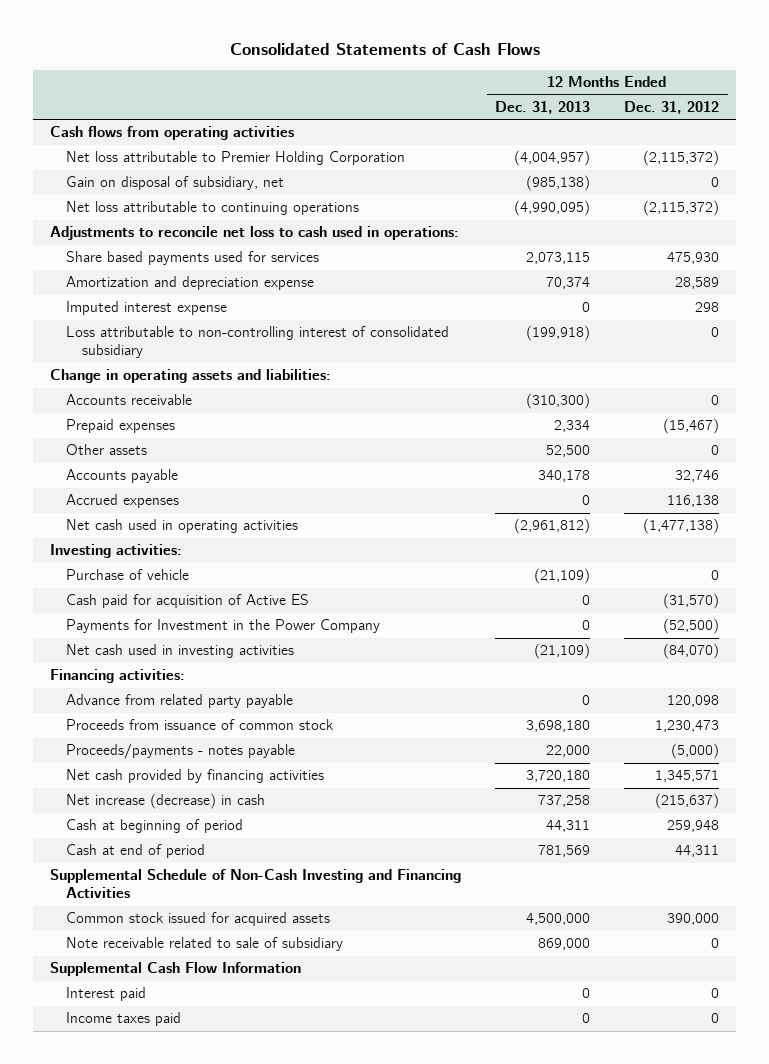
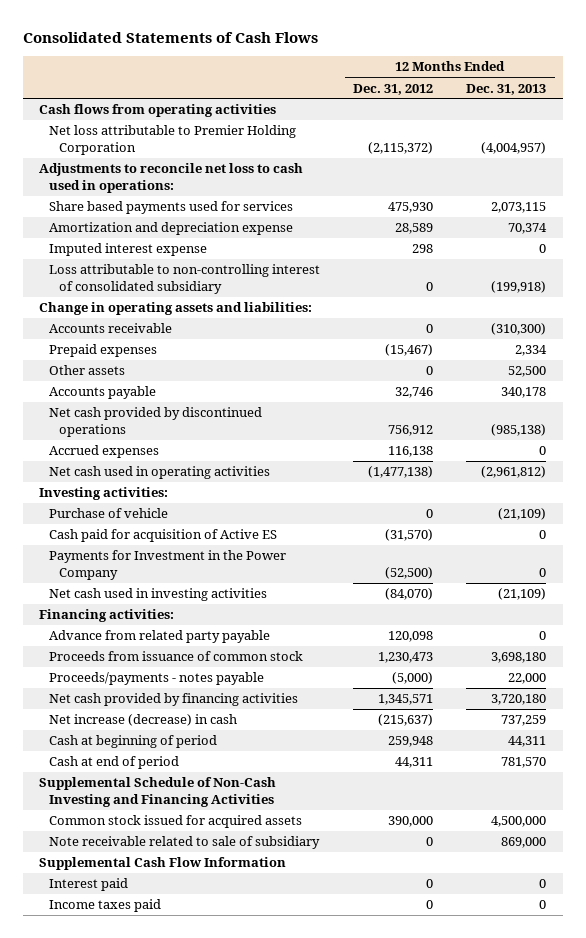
[65,176,284,191] Gain on disposal of subsidiary, net -> none
[65,201,359,216] Net loss attributable to continuing operations -> none
none -> [49,407,263,437] Net cash provided by discontinued operations
[538,795,591,808] 737,258 -> [501,715,547,727] 737,259
[538,845,591,858] 781,569 -> [501,757,547,769] 781,570

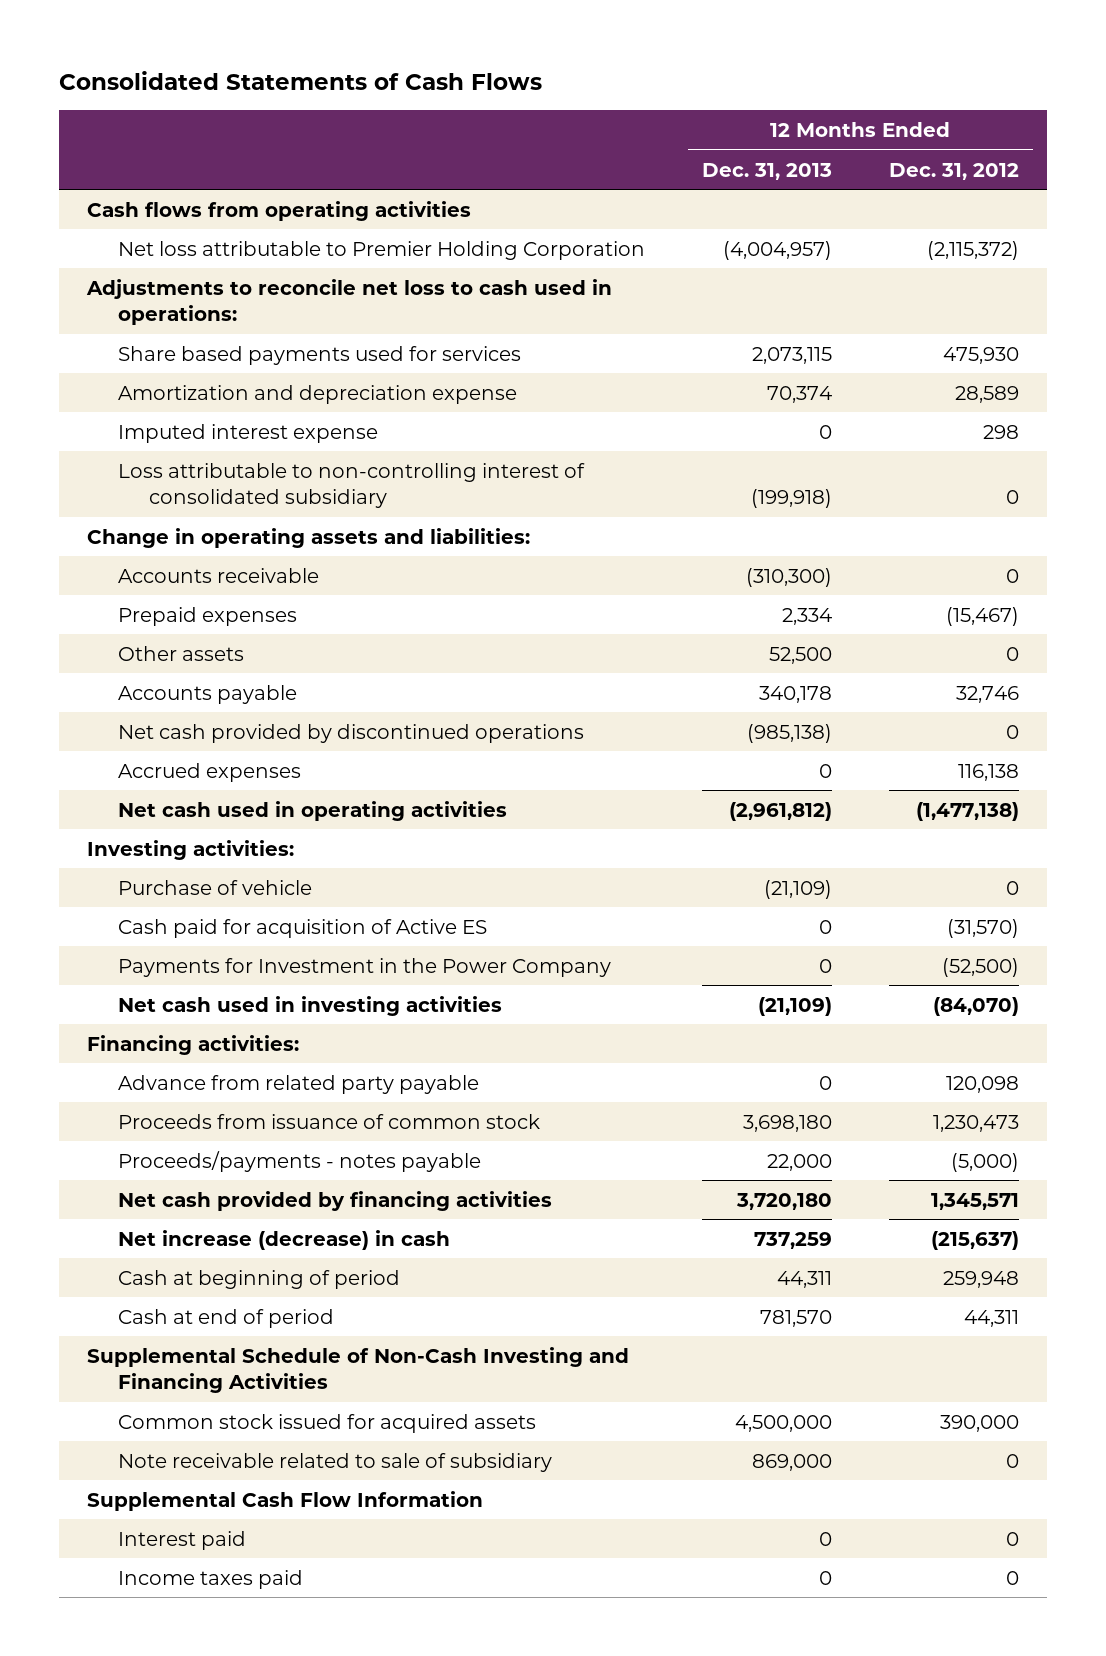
[388,424,434,436] 756,912 -> [1005,724,1019,739] 0

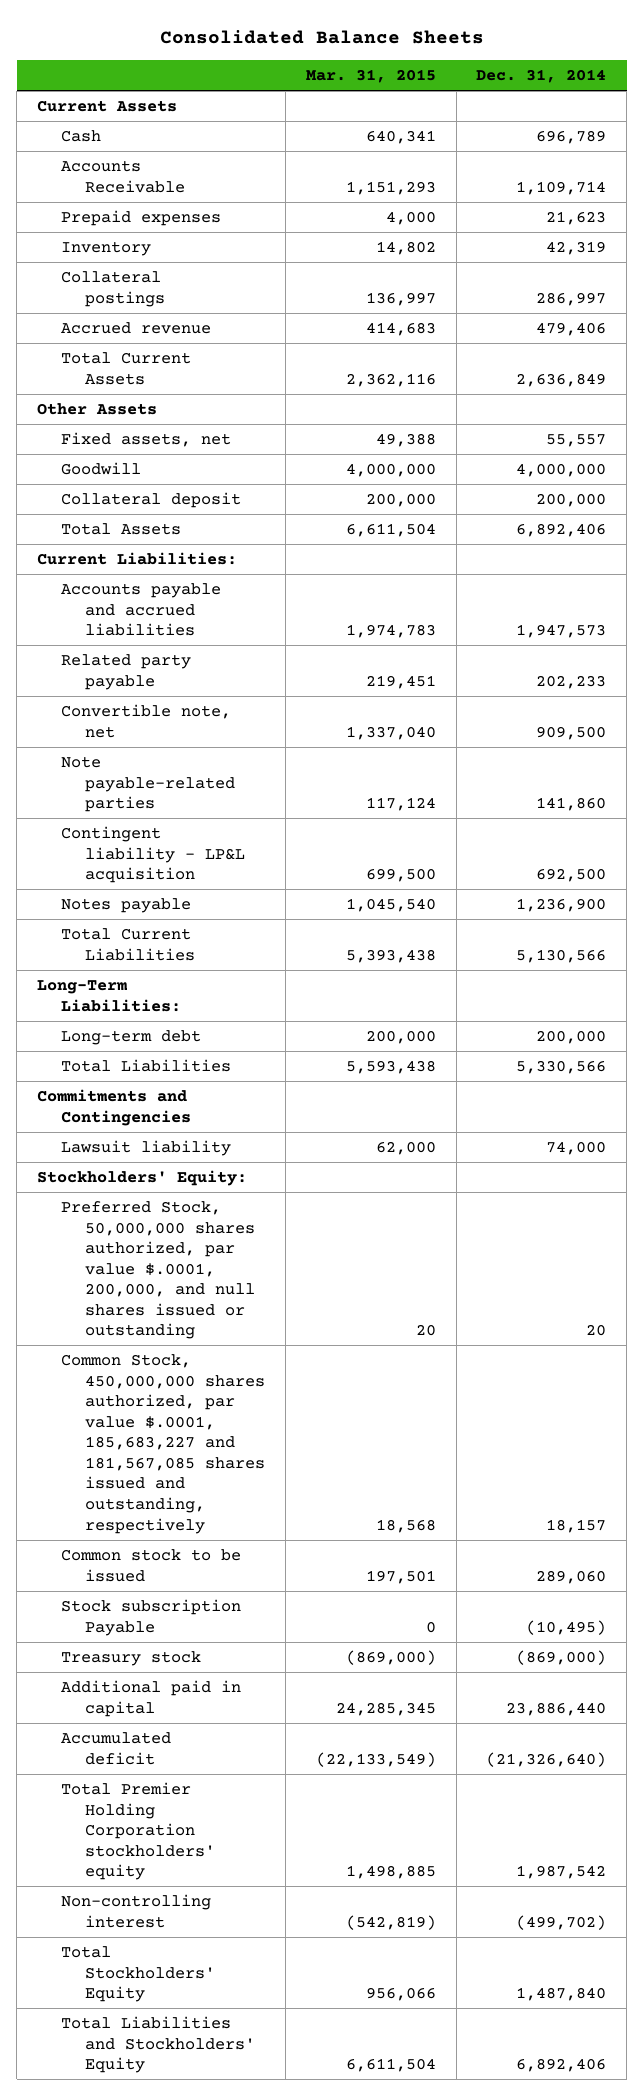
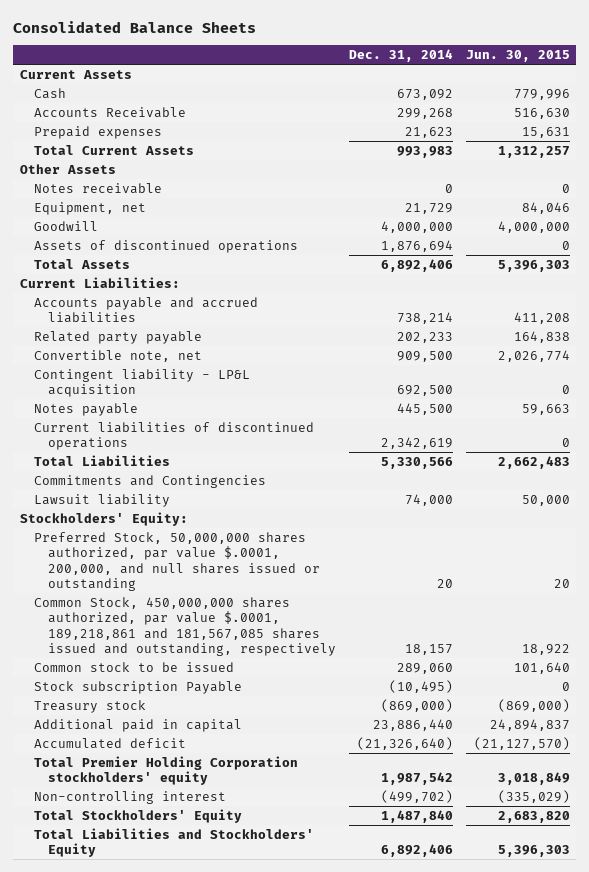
[305,69,436,84] Mar. 31, 2015 -> none
none -> [465,50,570,63] Jun. 30, 2015
[536,129,607,144] 696,789 -> [396,88,453,100] 673,092
[516,180,607,195] 1,109,714 -> [396,107,453,119] 299,268
[61,240,152,256] Inventory -> none
[61,270,165,307] Collateral postings -> none
[61,321,212,334] Accrued revenue -> none
[516,372,607,387] 2,636,849 -> [396,145,453,158] 993,983
none -> [33,182,162,194] Notes receivable
[61,431,232,447] Fixed assets, net -> [33,201,146,215] Equipment, net
[546,433,607,447] 55,557 -> [404,202,453,214] 21,729
[61,491,242,508] Collateral deposit -> none
none -> [33,239,298,253] Assets of discontinued operations
[516,624,607,639] 1,947,573 -> [396,312,453,325] 738,214
[61,755,235,813] Note payable-related parties -> none
[61,927,195,961] Total Current Liabilities -> none
[37,979,182,1012] Long-Term Liabilities: -> none
[61,1029,202,1045] Long-term debt -> none
[516,897,607,912] 1,236,900 -> [396,402,453,415] 445,500
none -> [33,421,314,451] Current liabilities of discontinued operations
[61,1353,265,1534] Common Stock, 450,000,000 shares authorized, par value $.0001, 185,683,227 and 181,567,085 shares issued and outstanding, respectively -> [33,596,336,657] Common Stock, 450,000,000 shares authorized, par value $.0001, 189,218,861 and 181,567,085 shares issued and outstanding, respectively

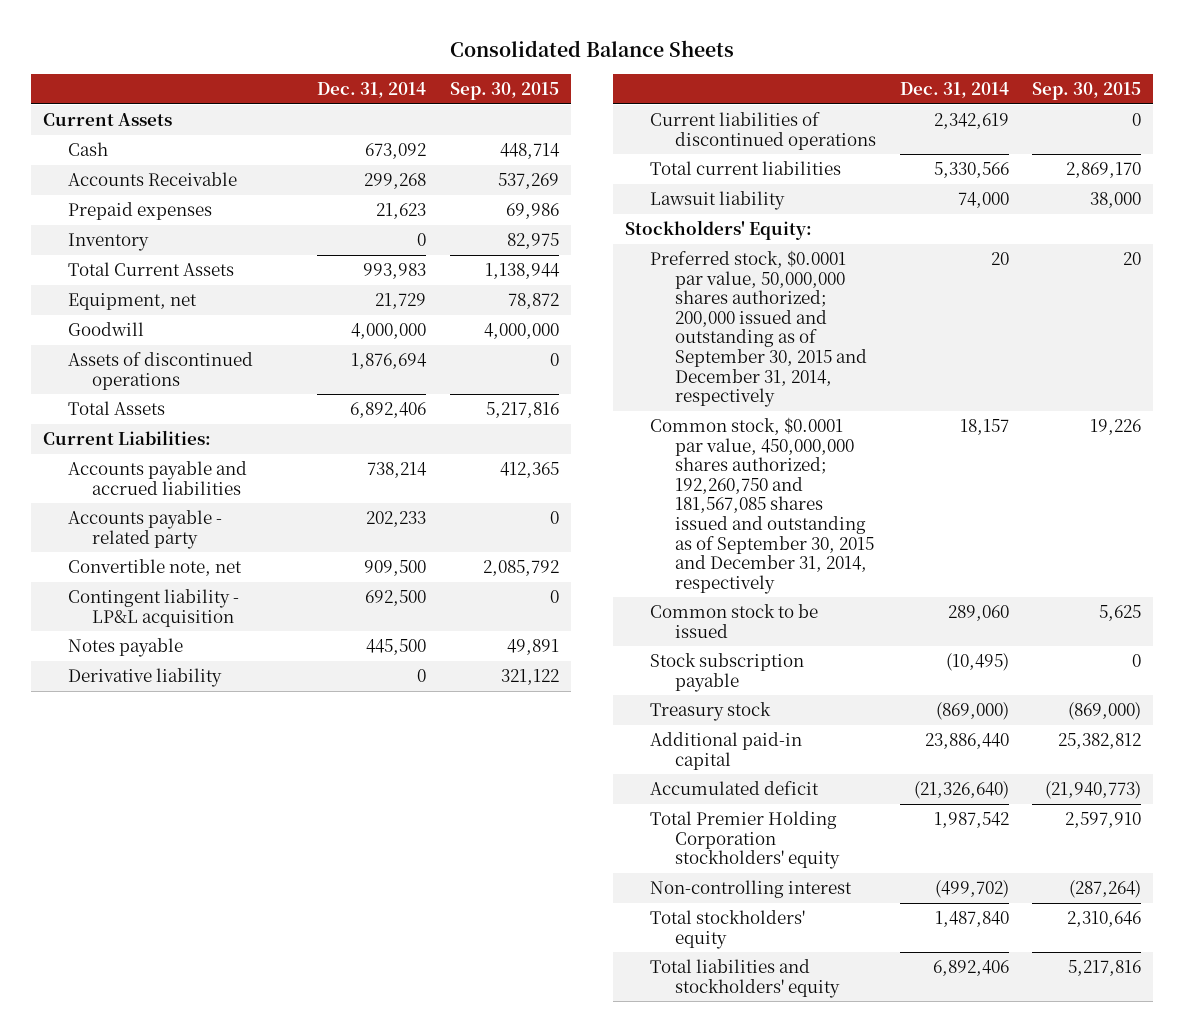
[465,50,570,63] Jun. 30, 2015 -> none
none -> [449,82,559,101] Sep. 30, 2015
none -> [67,232,149,251] Inventory
[19,163,116,174] Other Assets -> none
[33,182,162,194] Notes receivable -> none
[33,330,202,344] Related party payable -> [67,509,222,549] Accounts payable - related party
none -> [67,667,222,687] Derivative liability
[33,474,266,488] Commitments and Contingencies -> none
[33,454,170,466] Total Liabilities -> [650,160,842,175] Total current liabilities
[33,531,320,592] Preferred Stock, 50,000,000 shares authorized, par value $.0001, 200,000, and null shares issued or outstanding -> [650,249,867,408] Preferred stock, $0.0001 par value, 50,000,000 shares authorized; 200,000 issued and outstanding as of September 30, 2015 and December 31, 2014, respectively
[33,596,336,657] Common Stock, 450,000,000 shares authorized, par value $.0001, 189,218,861 and 181,567,085 shares issued and outstanding, respectively -> [650,416,874,594] Common stock, $0.0001 par value, 450,000,000 shares authorized; 192,260,750 and 181,567,085 shares issued and outstanding as of September 30, 2015 and December 31, 2014, respectively
[33,680,242,694] Stock subscription Payable -> [650,652,805,692] Stock subscription payable
[33,718,242,732] Additional paid in capital -> [650,731,803,770] Additional paid-in capital
[33,808,242,823] Total Stockholders' Equity -> [650,909,806,949] Total stockholders' equity
[33,827,314,858] Total Liabilities and Stockholders' Equity -> [650,958,840,998] Total liabilities and stockholders' equity

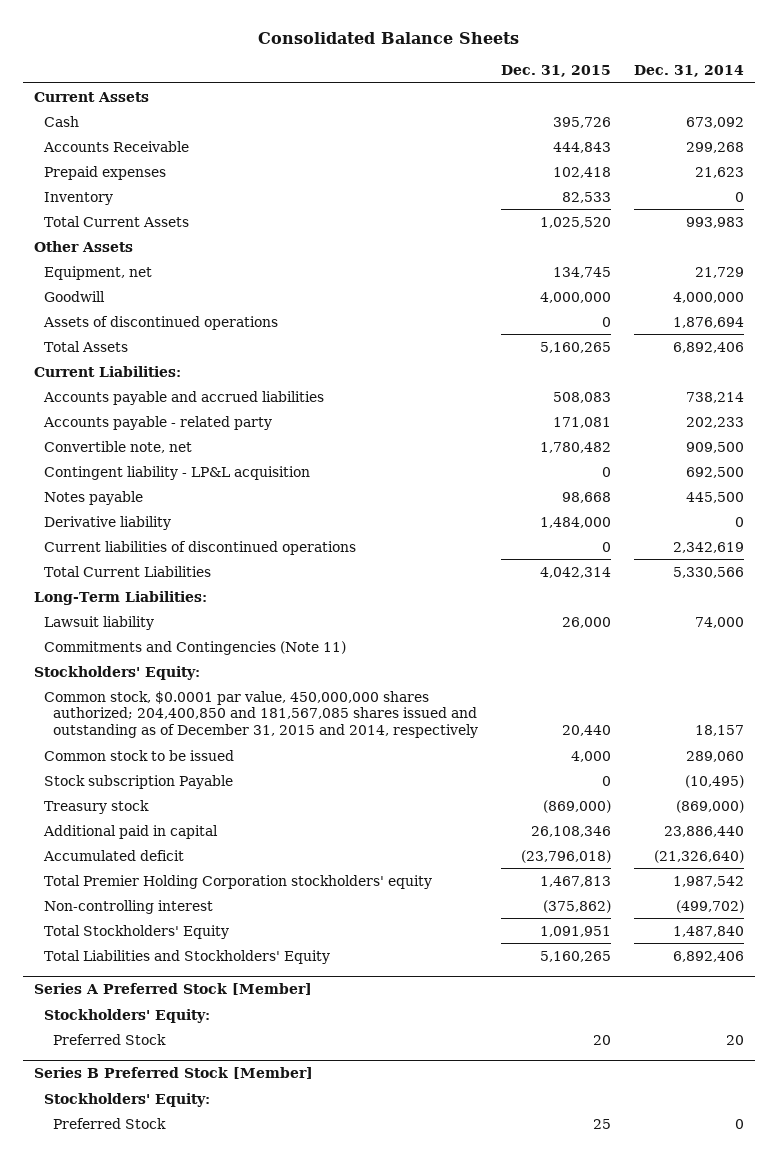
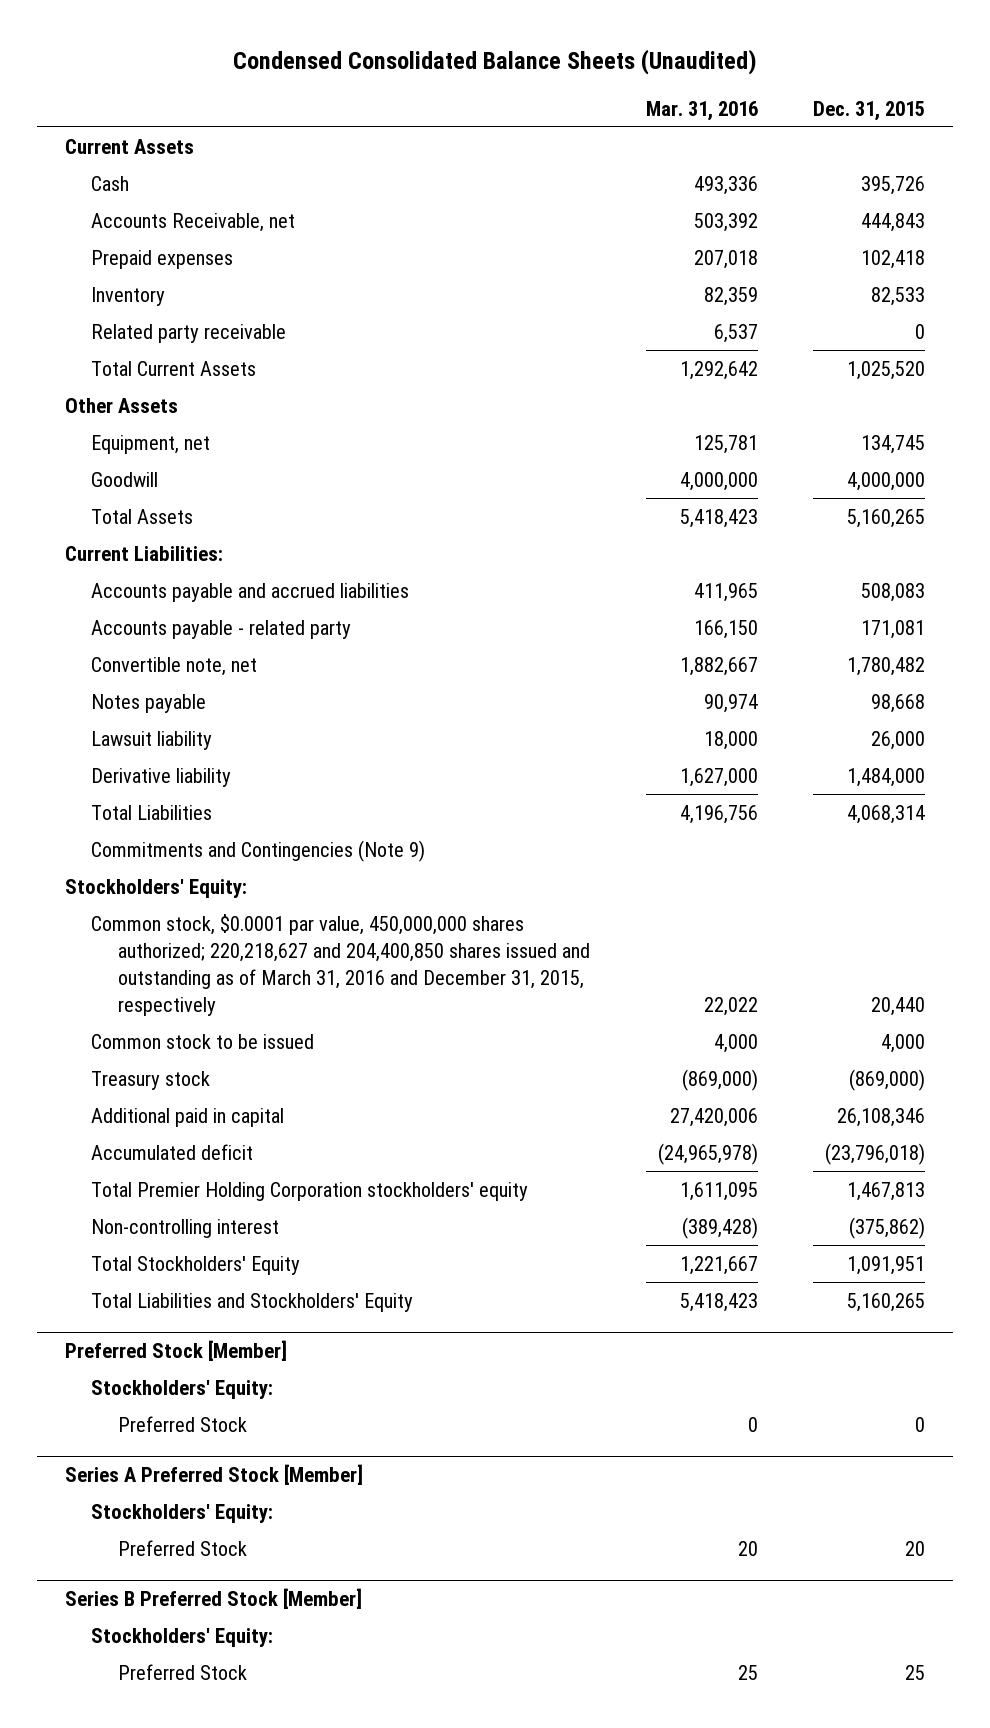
[257,31,519,44] Consolidated Balance Sheets -> [232,49,757,76] Condensed Consolidated Balance Sheets (Unaudited)
[633,64,744,77] Dec. 31, 2014 -> none
none -> [645,100,758,121] Mar. 31, 2016
[42,140,189,152] Accounts Receivable -> [91,212,296,232] Accounts Receivable, net
none -> [91,323,287,343] Related party receivable
[42,315,278,330] Assets of discontinued operations -> none
[43,465,310,480] Contingent liability - LP&L acquisition -> none
[43,540,356,555] Current liabilities of discontinued operations -> none
[43,565,211,577] Total Current Liabilities -> none
[34,590,208,605] Long-Term Liabilities: -> none
[43,515,171,530] Derivative liability -> [91,767,232,787] Derivative liability
none -> [91,804,213,820] Total Liabilities
[43,640,346,655] Commitments and Contingencies (Note 11) -> [91,839,426,862] Commitments and Contingencies (Note 9)
[43,690,479,739] Common stock, $0.0001 par value, 450,000,000 shares authorized; 204,400,850 and 181,567,085 shares issued and outstanding as of December 31, 2015 and 2014, respectively -> [91,913,591,1016] Common stock, $0.0001 par value, 450,000,000 shares authorized; 220,218,627 and 204,400,850 shares issued and outstanding as of March 31, 2016 and December 31, 2015, respectively
[43,774,233,789] Stock subscription Payable -> none
none -> [64,1340,287,1362] Preferred Stock [Member]
none -> [91,1379,274,1399] Stockholders' Equity:
none -> [118,1415,248,1432] Preferred Stock

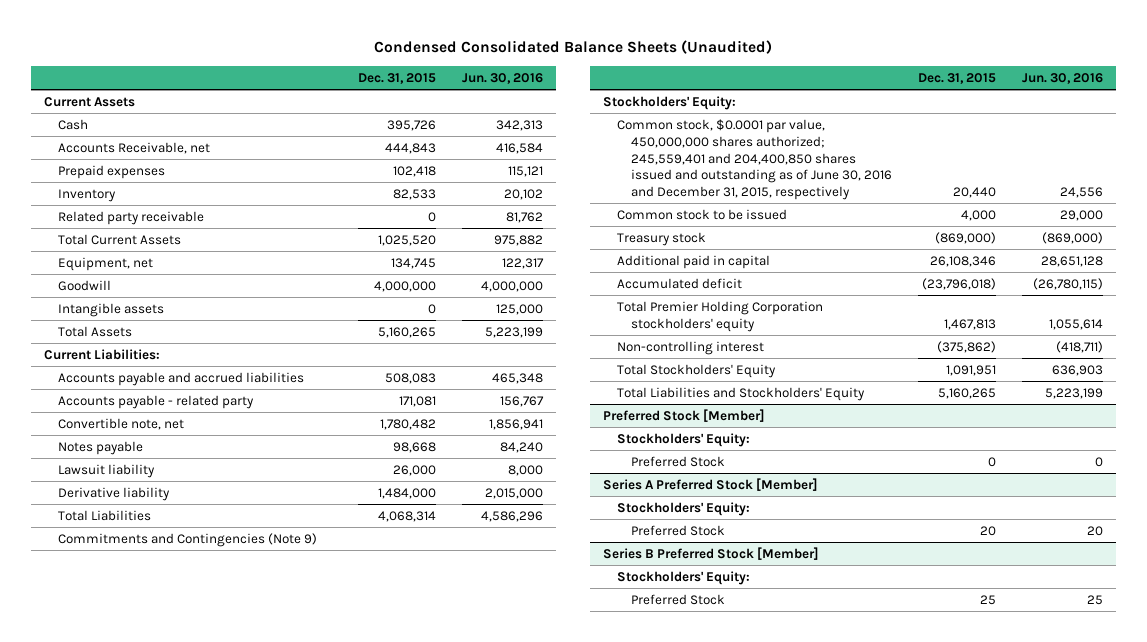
[645,100,758,121] Mar. 31, 2016 -> none
none -> [462,72,544,84] Jun. 30, 2016
[64,397,178,413] Other Assets -> none
none -> [57,302,164,317] Intangible assets
[91,913,591,1016] Common stock, $0.0001 par value, 450,000,000 shares authorized; 220,218,627 and 204,400,850 shares issued and outstanding as of March 31, 2016 and December 31, 2015, respectively -> [617,118,892,201] Common stock, $0.0001 par value, 450,000,000 shares authorized; 245,559,401 and 204,400,850 shares issued and outstanding as of June 30, 2016 and December 31, 2015, respectively

